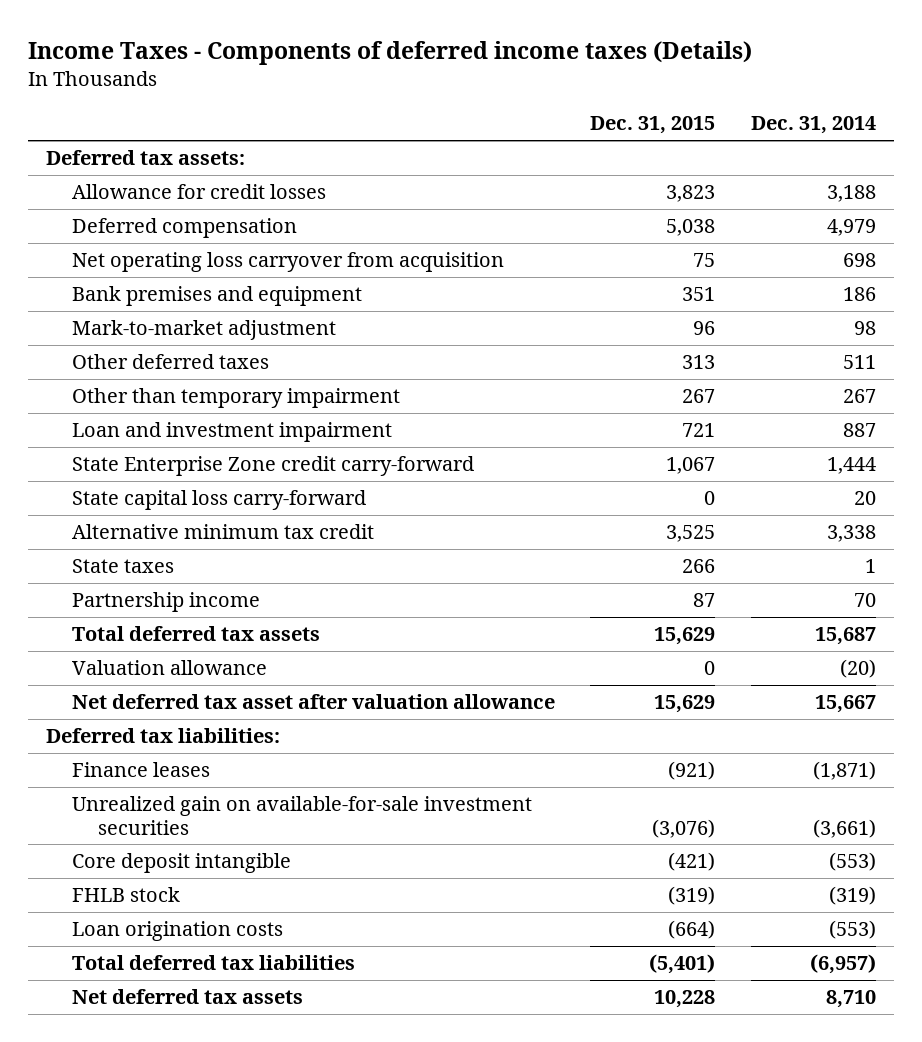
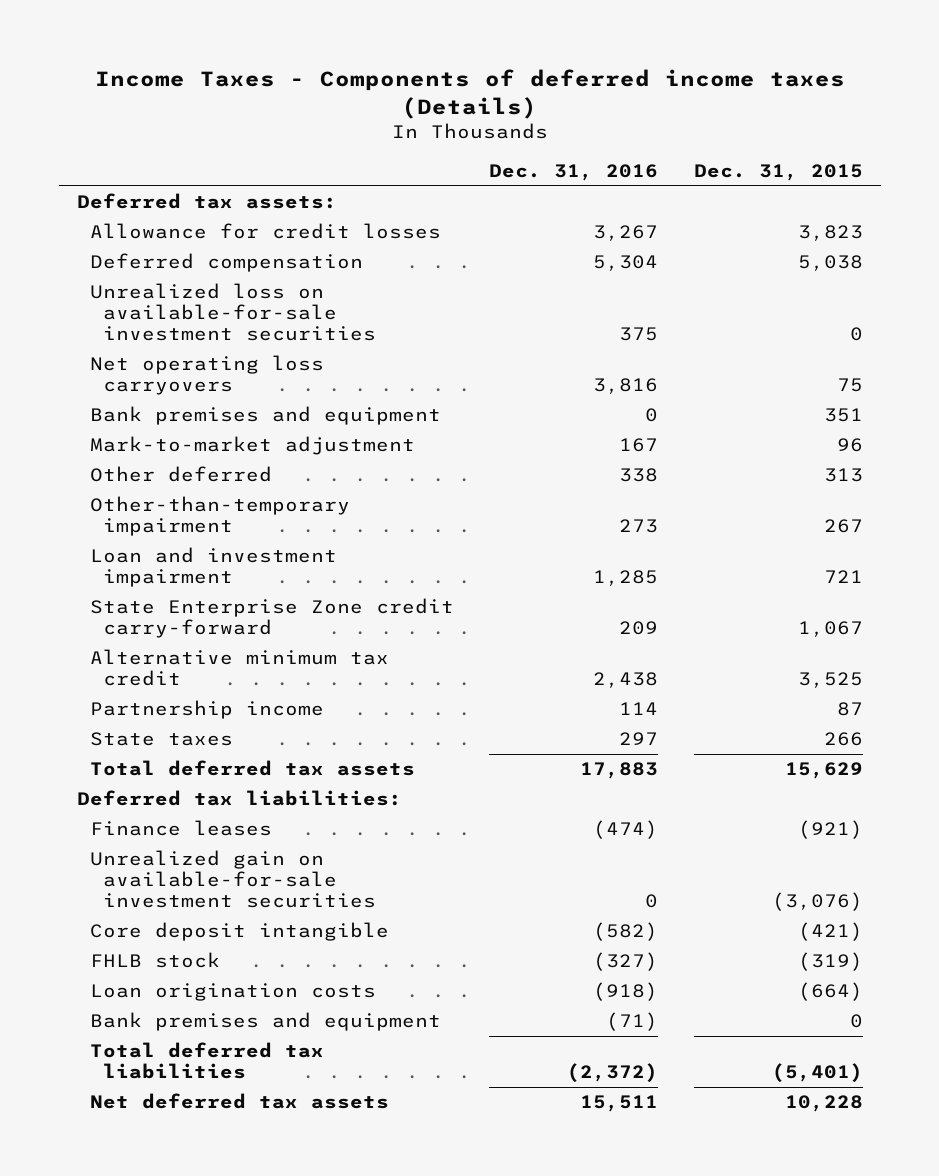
[751,116,877,135] Dec. 31, 2014 -> none
none -> [489,164,659,182] Dec. 31, 2016
none -> [89,283,376,342] Unrealized loss on available-for-sale investment securities
[71,252,504,273] Net operating loss carryover from acquisition -> [89,355,324,396] Net operating loss carryovers
[71,354,269,370] Other deferred taxes -> [89,466,272,483] Other deferred
[71,388,400,409] Other than temporary impairment -> [89,496,350,537] Other-than-temporary impairment
[71,490,366,511] State capital loss carry-forward -> none
[71,559,174,574] State taxes -> [89,732,233,747] State taxes
[71,660,267,676] Valuation allowance -> none
[71,694,555,710] Net deferred tax asset after valuation allowance -> none
none -> [89,1012,441,1032] Bank premises and equipment

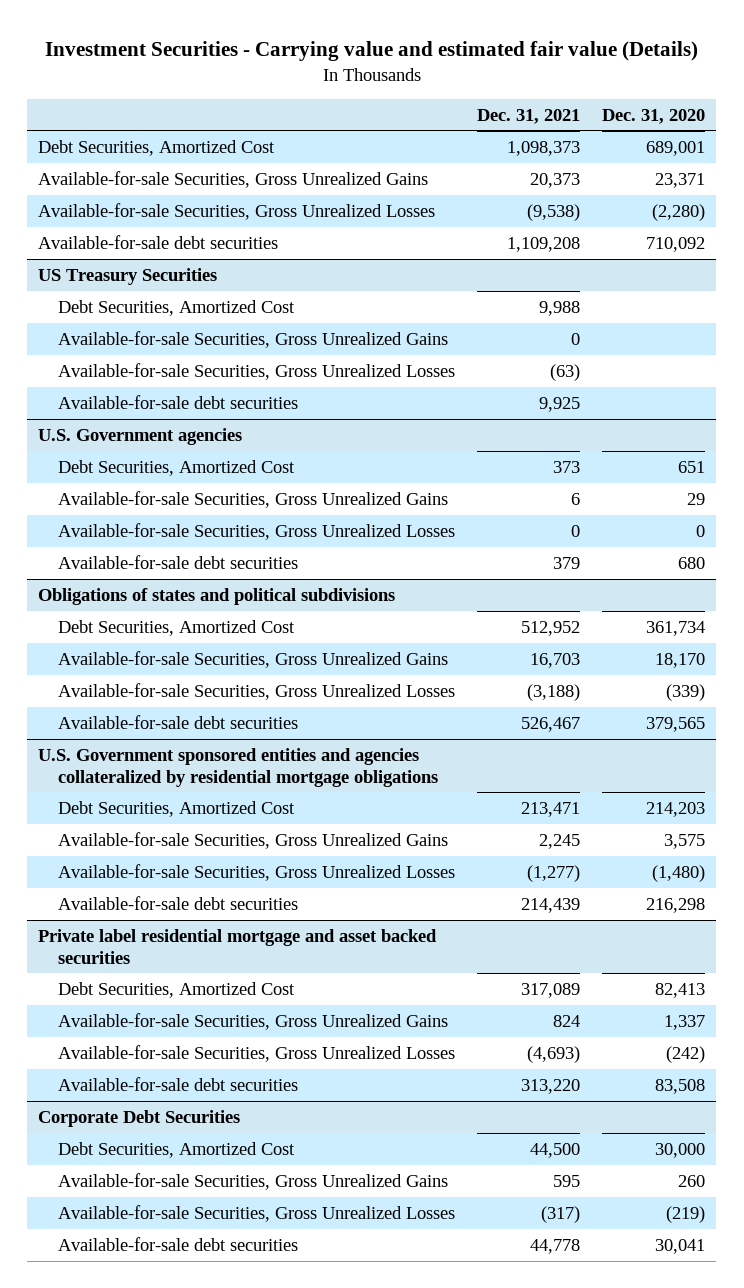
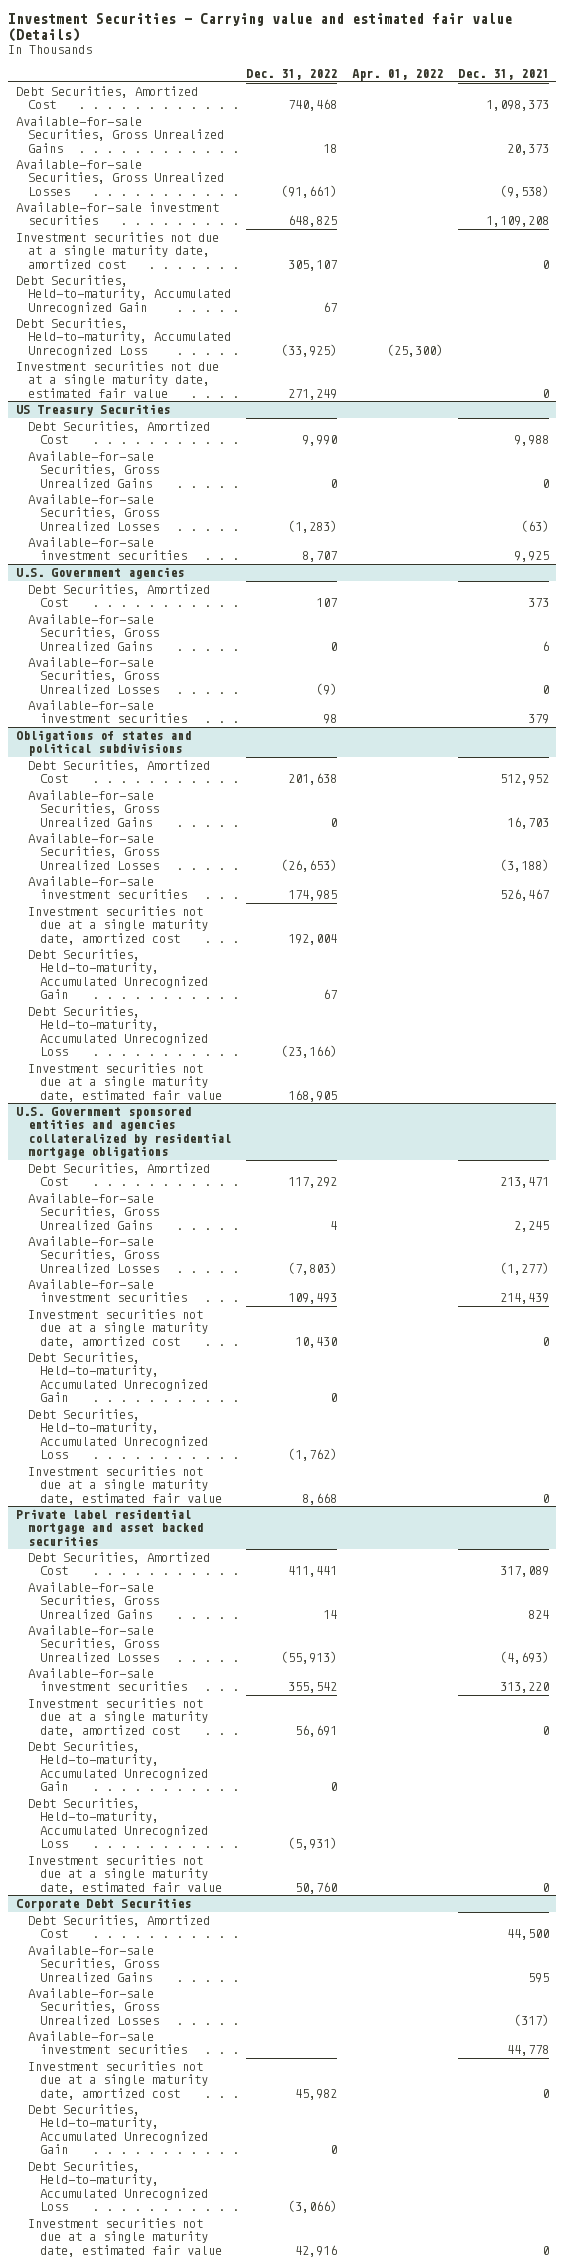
[602,108,706,124] Dec. 31, 2020 -> none
none -> [245,68,337,80] Dec. 31, 2022
none -> [351,68,443,81] Apr. 01, 2022
[38,234,279,249] Available-for-sale debt securities -> [15,202,219,226] Available-for-sale investment securities
none -> [15,232,219,269] Investment securities not due at a single maturity date, amortized cost
none -> [15,275,232,314] Debt Securities, Held-to-maturity, Accumulated Unrecognized Gain
none -> [15,318,232,357] Debt Securities, Held-to-maturity, Accumulated Unrecognized Loss
none -> [15,361,219,398] Investment securities not due at a single maturity date, estimated fair value
[58,394,299,409] Available-for-sale debt securities -> [28,537,188,561] Available-for-sale investment securities
[58,554,299,569] Available-for-sale debt securities -> [28,700,188,724] Available-for-sale investment securities
[58,714,299,729] Available-for-sale debt securities -> [28,876,188,900] Available-for-sale investment securities
none -> [28,906,209,945] Investment securities not due at a single maturity date, amortized cost
none -> [28,949,209,999] Debt Securities, Held-to-maturity, Accumulated Unrecognized Gain
none -> [28,1006,209,1056] Debt Securities, Held-to-maturity, Accumulated Unrecognized Loss
none -> [28,1063,223,1102] Investment securities not due at a single maturity date, estimated fair value
[58,895,299,910] Available-for-sale debt securities -> [28,1279,188,1303] Available-for-sale investment securities
none -> [28,1309,209,1348] Investment securities not due at a single maturity date, amortized cost
none -> [28,1352,209,1402] Debt Securities, Held-to-maturity, Accumulated Unrecognized Gain
none -> [28,1409,209,1459] Debt Securities, Held-to-maturity, Accumulated Unrecognized Loss
none -> [28,1466,223,1505] Investment securities not due at a single maturity date, estimated fair value
[58,1076,299,1091] Available-for-sale debt securities -> [28,1668,188,1692] Available-for-sale investment securities
none -> [28,1698,209,1737] Investment securities not due at a single maturity date, amortized cost
none -> [28,1741,209,1791] Debt Securities, Held-to-maturity, Accumulated Unrecognized Gain
none -> [28,1798,209,1848] Debt Securities, Held-to-maturity, Accumulated Unrecognized Loss
none -> [28,1855,223,1894] Investment securities not due at a single maturity date, estimated fair value
[58,1236,299,1251] Available-for-sale debt securities -> [28,2031,188,2055] Available-for-sale investment securities
none -> [28,2061,209,2100] Investment securities not due at a single maturity date, amortized cost
none -> [28,2104,209,2154] Debt Securities, Held-to-maturity, Accumulated Unrecognized Gain
none -> [28,2161,209,2211] Debt Securities, Held-to-maturity, Accumulated Unrecognized Loss
none -> [28,2218,223,2257] Investment securities not due at a single maturity date, estimated fair value

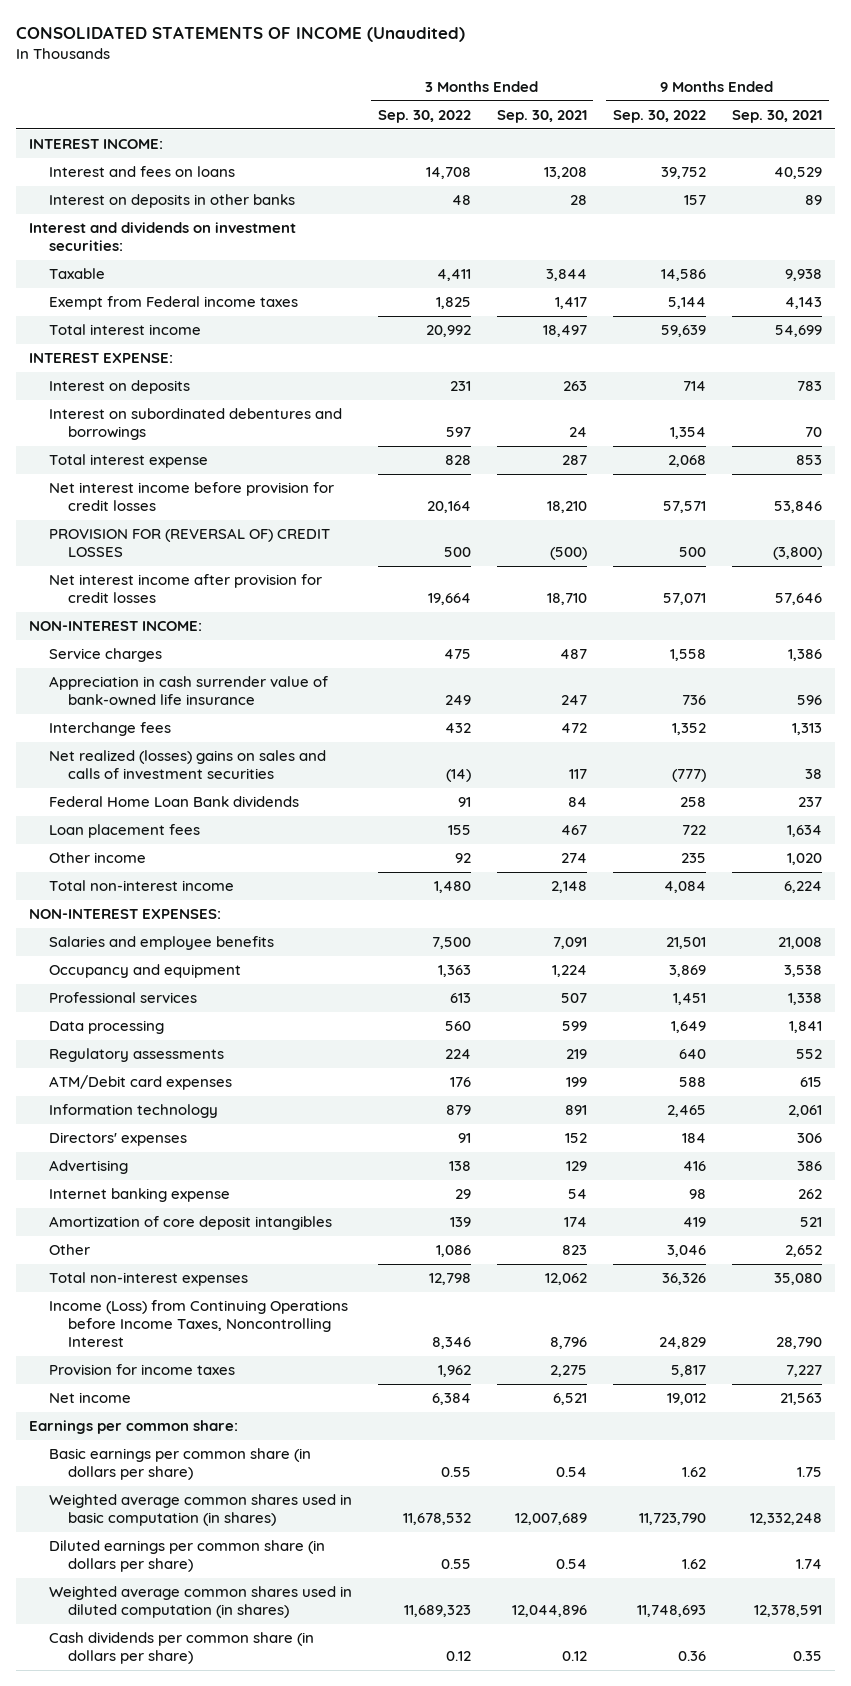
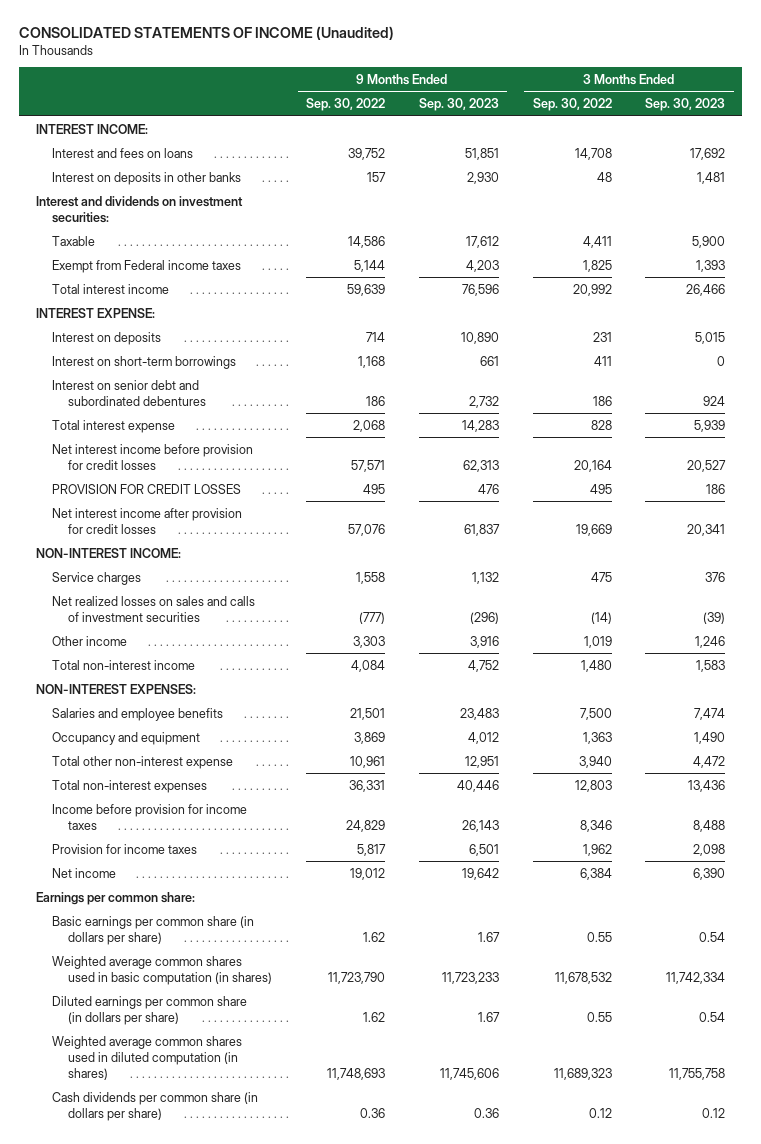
[496,109,587,123] Sep. 30, 2021 -> none
[731,109,822,123] Sep. 30, 2021 -> none
none -> [418,98,499,112] Sep. 30, 2023
none -> [645,98,726,112] Sep. 30, 2023
[48,408,342,441] Interest on subordinated debentures and borrowings -> [52,355,237,369] Interest on short-term borrowings
[445,427,471,438] 597 -> [593,355,612,366] 411
[669,427,706,440] 1,354 -> [358,355,386,368] 1,168
none -> [52,379,207,406] Interest on senior debt and subordinated debentures
[48,528,330,558] PROVISION FOR (REVERSAL OF) CREDIT LOSSES -> [52,483,242,494] PROVISION FOR CREDIT LOSSES
[443,547,471,558] 500 -> [589,483,612,494] 495
[678,547,706,558] 500 -> [363,483,386,494] 495
[427,593,471,606] 19,664 -> [575,523,612,536] 19,669
[662,593,706,606] 57,071 -> [348,523,386,536] 57,076
[48,676,328,707] Appreciation in cash surrender value of bank-owned life insurance -> none
[48,722,171,737] Interchange fees -> none
[48,796,299,808] Federal Home Loan Bank dividends -> none
[48,824,200,839] Loan placement fees -> none
[48,750,326,780] Net realized (losses) gains on sales and calls of investment securities -> [52,595,256,622] Net realized losses on sales and calls of investment securities
[454,853,471,864] 92 -> [583,635,612,648] 1,019
[680,853,706,864] 235 -> [353,635,386,648] 3,303
[48,992,197,1004] Professional services -> none
[48,1020,164,1035] Data processing -> none
[48,1048,224,1063] Regulatory assessments -> none
[48,1075,232,1091] ATM/Debit card expenses -> none
[48,1104,218,1119] Information technology -> none
[48,1132,187,1147] Directors' expenses -> none
[48,1160,128,1175] Advertising -> none
[48,1188,230,1203] Internet banking expense -> none
[48,1216,332,1231] Amortization of core deposit intangibles -> none
[48,1244,90,1256] Other -> [52,755,234,769] Total other non-interest expense
[435,1245,471,1258] 1,086 -> [578,755,612,768] 3,940
[666,1245,706,1258] 3,046 -> [350,755,386,768] 10,961
[428,1273,471,1286] 12,798 -> [574,779,612,792] 12,803
[661,1273,706,1286] 36,326 -> [349,779,386,792] 36,331
[48,1300,348,1348] Income (Loss) from Continuing Operations before Income Taxes, Noncontrolling Interest -> [52,803,248,830] Income before provision for income taxes

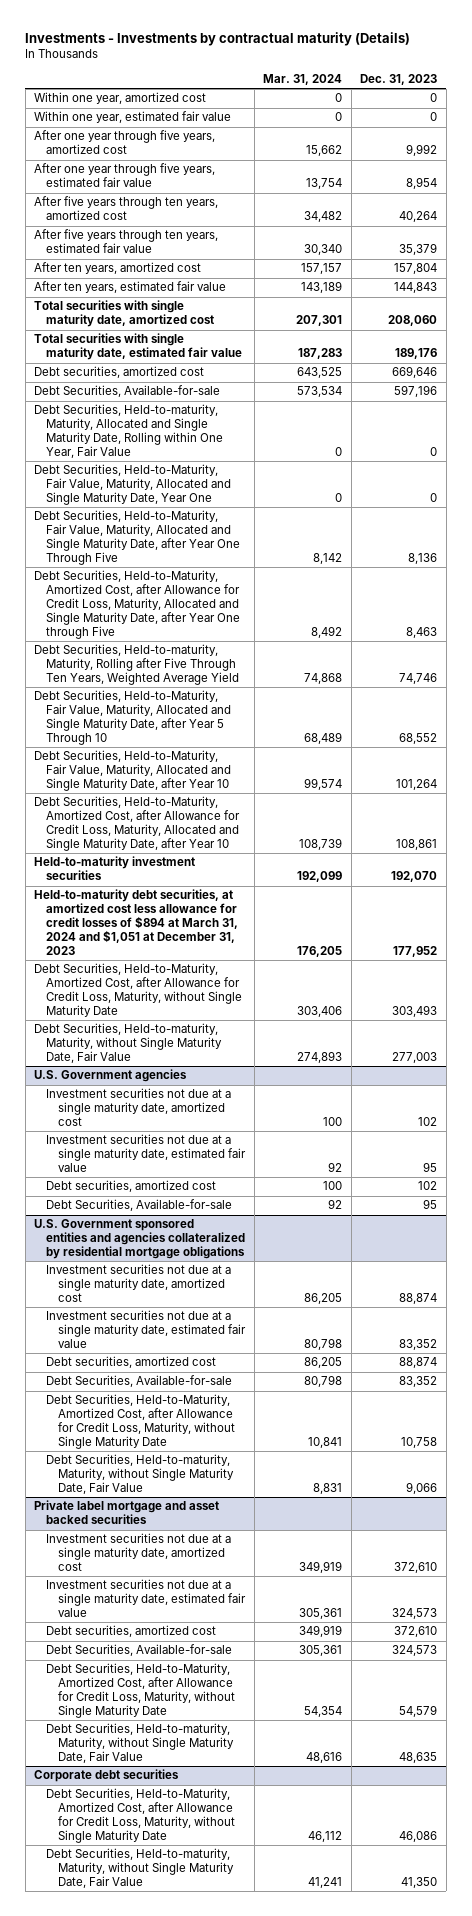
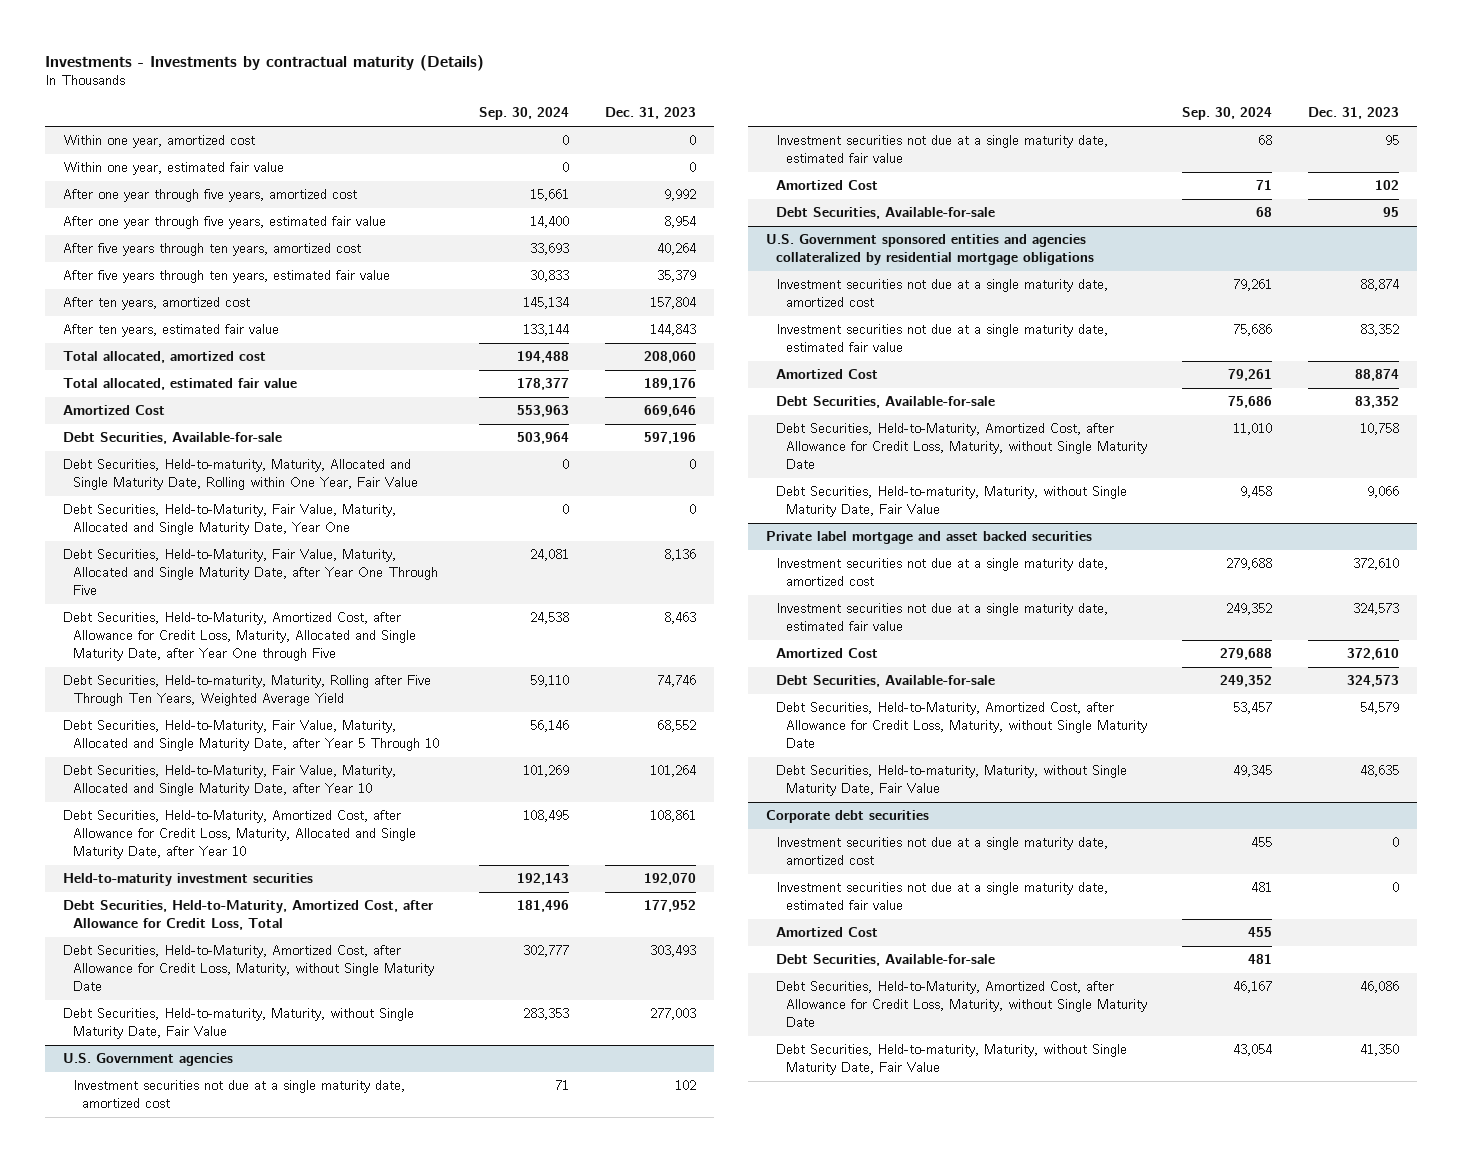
[263,73,343,85] Mar. 31, 2024 -> none
none -> [479,107,570,121] Sep. 30, 2024
[34,300,214,328] Total securities with single maturity date, amortized cost -> [62,351,266,364] Total allocated, amortized cost
[34,333,242,361] Total securities with single maturity date, estimated fair value -> [62,378,297,391] Total allocated, estimated fair value
[34,366,205,379] Debt securities, amortized cost -> [62,405,165,416] Amortized Cost
[34,889,238,955] Held-to-maturity debt securities, at amortized cost less allowance for credit losses of $894 at March 31, 2024 and $1,051 at December 31, 2023 -> [62,900,433,931] Debt Securities, Held-to-Maturity, Amortized Cost, after Allowance for Credit Loss, Total
[45,1180,216,1193] Debt securities, amortized cost -> [775,180,878,191] Amortized Cost
[45,1356,216,1369] Debt securities, amortized cost -> [775,369,878,380] Amortized Cost
[45,1625,216,1638] Debt securities, amortized cost -> [775,648,878,659] Amortized Cost
none -> [775,837,1108,866] Investment securities not due at a single maturity date, amortized cost
none -> [775,882,1108,911] Investment securities not due at a single maturity date, estimated fair value
none -> [775,927,878,938] Amortized Cost
none -> [775,954,995,967] Debt Securities, Available-for-sale

